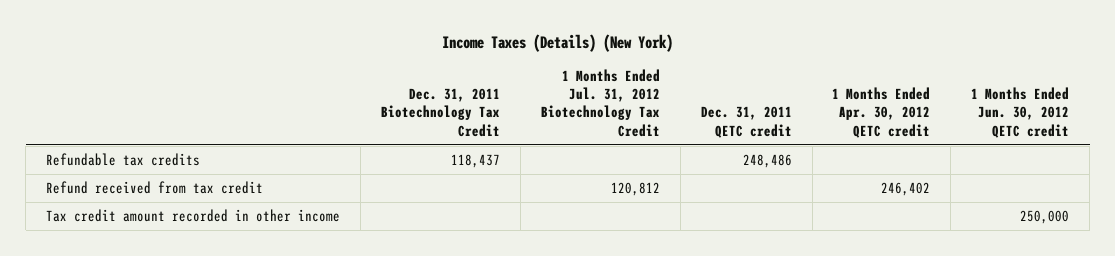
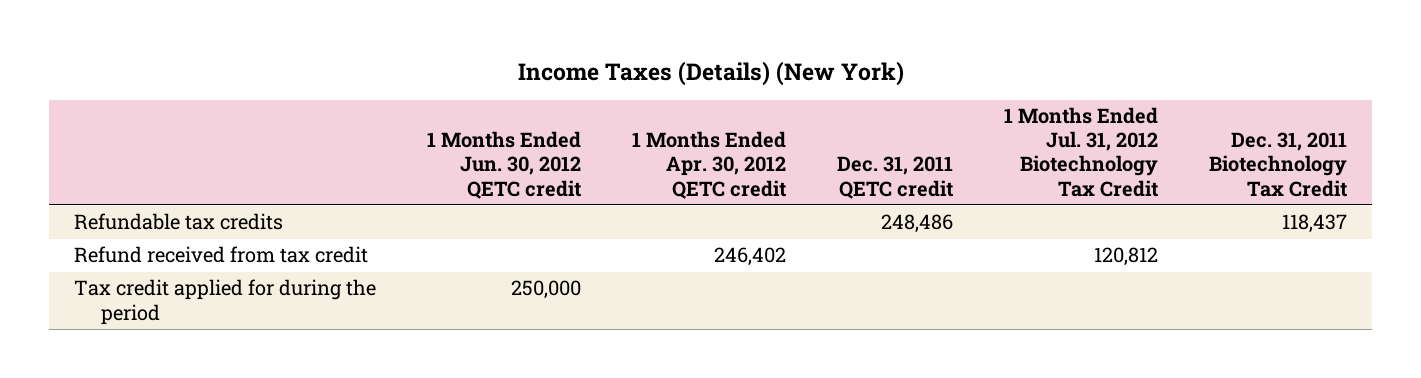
[45,209,340,223] Tax credit amount recorded in other income -> none
none -> [74,279,377,325] Tax credit applied for during the period

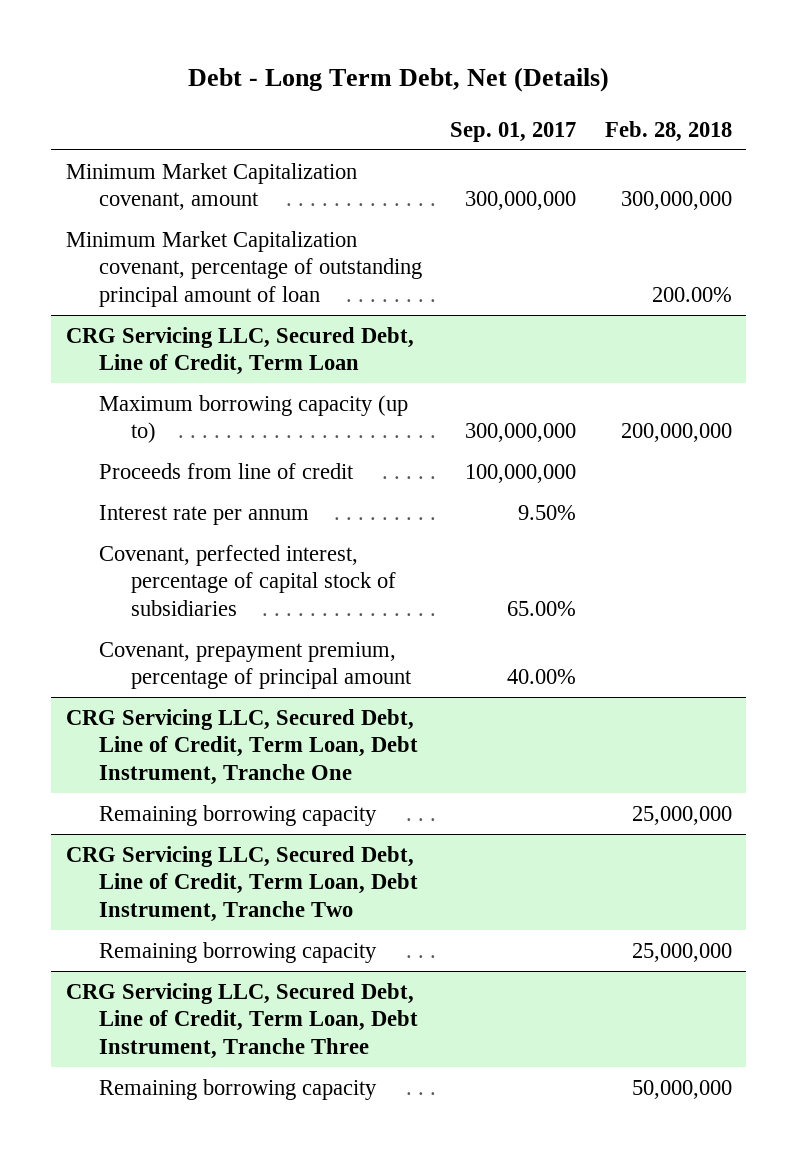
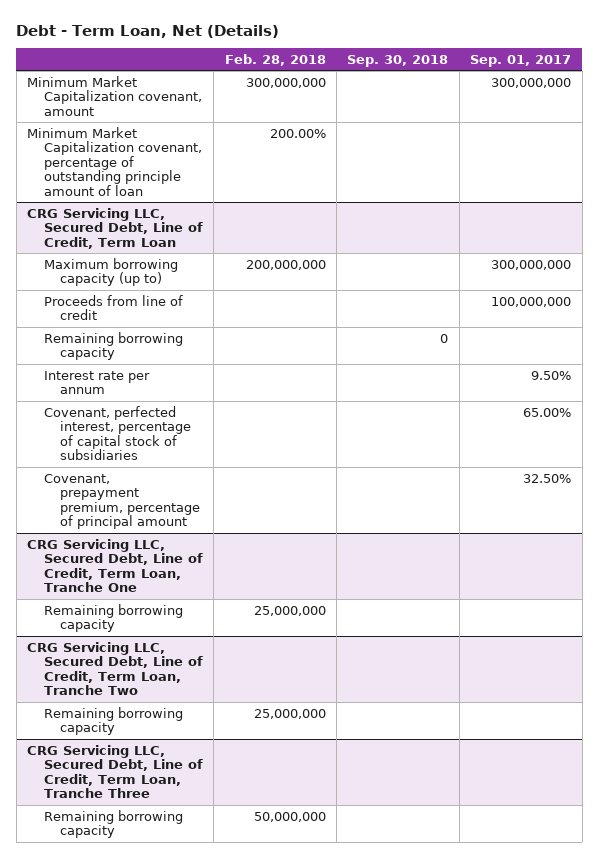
[187,67,609,93] Debt - Long Term Debt, Net (Details) -> [16,24,280,38] Debt - Term Loan, Net (Details)
none -> [347,54,449,67] Sep. 30, 2018
[65,230,422,308] Minimum Market Capitalization covenant, percentage of outstanding principal amount of loan -> [27,126,202,197] Minimum Market Capitalization covenant, percentage of outstanding principle amount of loan
none -> [43,331,183,361] Remaining borrowing capacity
[507,669,577,685] 40.00% -> [523,473,572,483] 32.50%
[65,708,418,786] CRG Servicing LLC, Secured Debt, Line of Credit, Term Loan, Debt Instrument, Tranche One -> [27,538,203,593] CRG Servicing LLC, Secured Debt, Line of Credit, Term Loan, Tranche One
[65,845,418,923] CRG Servicing LLC, Secured Debt, Line of Credit, Term Loan, Debt Instrument, Tranche Two -> [27,641,203,696] CRG Servicing LLC, Secured Debt, Line of Credit, Term Loan, Tranche Two
[65,982,418,1060] CRG Servicing LLC, Secured Debt, Line of Credit, Term Loan, Debt Instrument, Tranche Three -> [27,744,203,799] CRG Servicing LLC, Secured Debt, Line of Credit, Term Loan, Tranche Three

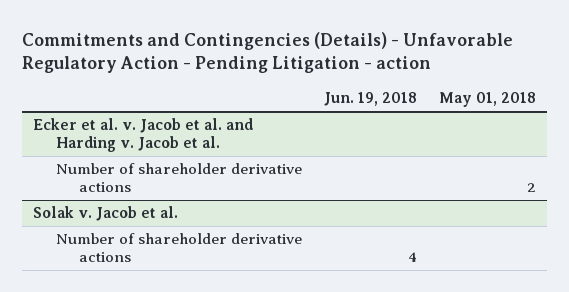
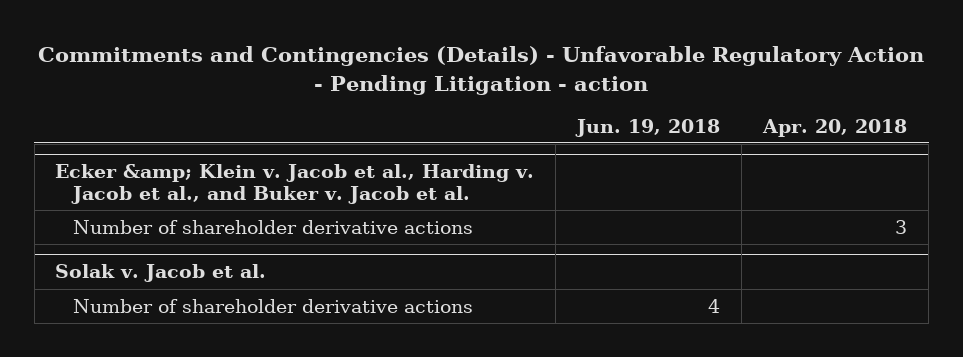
[438,92,536,108] May 01, 2018 -> none
none -> [762,118,908,137] Apr. 20, 2018
[32,118,253,153] Ecker et al. v. Jacob et al. and Harding v. Jacob et al. -> [55,164,535,204] Ecker &amp; Klein v. Jacob et al., Harding v. Jacob et al., and Buker v. Jacob et al.

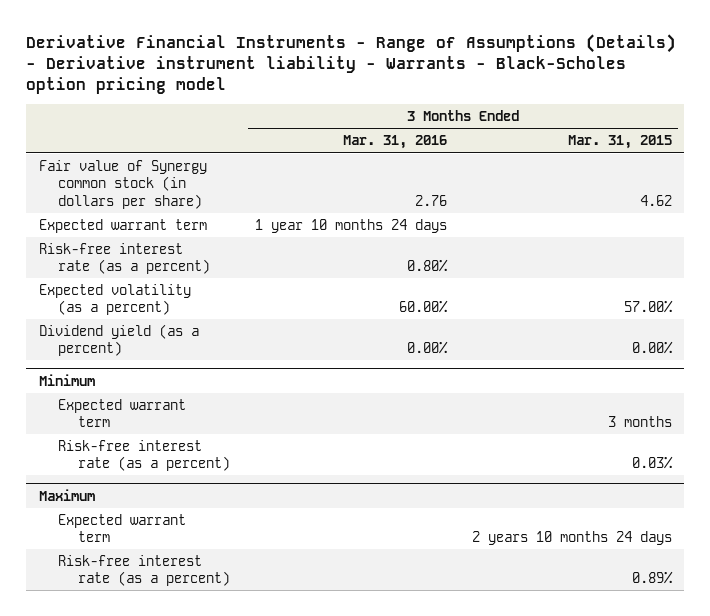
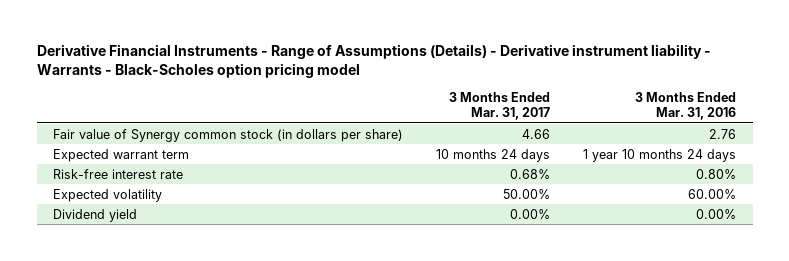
[567,135,672,150] Mar. 31, 2015 -> none
none -> [449,91,551,120] 3 Months Ended Mar. 31, 2017
[38,373,95,386] Minimum -> none
[58,398,187,428] Expected warrant term -> none
[58,439,230,472] Risk-free interest rate (as a percent) -> none
[38,488,95,501] Maximum -> none
[58,513,187,543] Expected warrant term -> none
[58,554,230,587] Risk-free interest rate (as a percent) -> none
[38,242,211,275] Risk-free interest rate (as a percent) -> [53,168,184,179] Risk-free interest rate
[38,283,191,316] Expected volatility (as a percent) -> [53,188,163,202] Expected volatility
[38,323,199,357] Dividend yield (as a percent) -> [53,208,138,222] Dividend yield

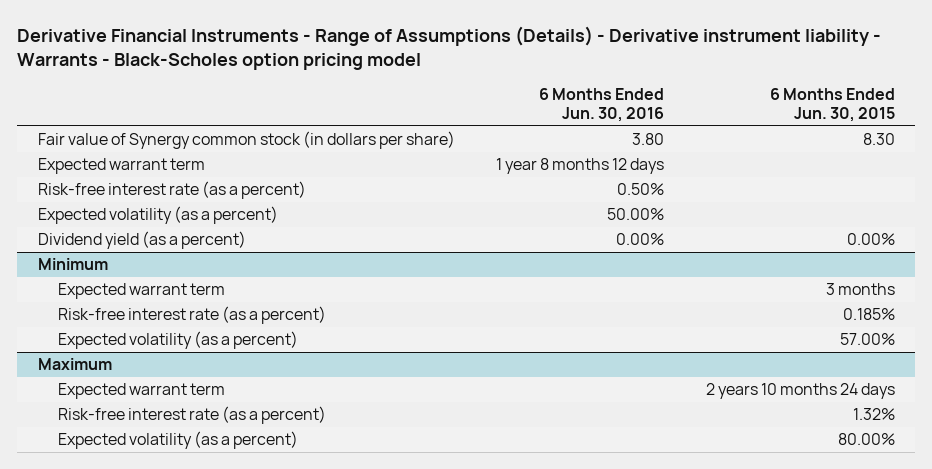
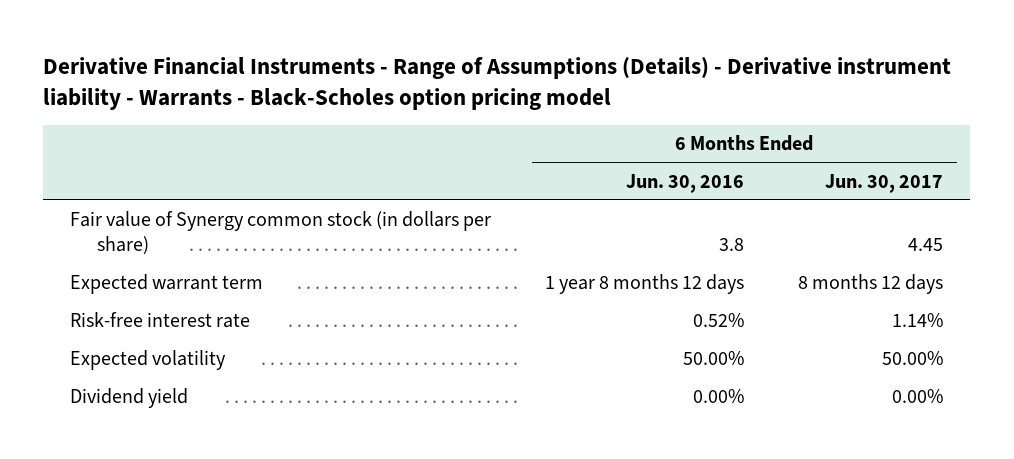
[769,88,895,123] 6 Months Ended Jun. 30, 2015 -> none
none -> [825,173,944,193] Jun. 30, 2017
[632,133,665,146] 3.80 -> [719,238,745,252] 3.8
[37,258,108,271] Minimum -> none
[58,283,226,300] Expected warrant term -> none
[58,306,327,325] Risk-free interest rate (as a percent) -> none
[58,331,299,350] Expected volatility (as a percent) -> none
[37,358,112,371] Maximum -> none
[58,383,226,400] Expected warrant term -> none
[58,406,327,425] Risk-free interest rate (as a percent) -> none
[58,431,299,450] Expected volatility (as a percent) -> none
[37,181,306,200] Risk-free interest rate (as a percent) -> [70,312,251,329] Risk-free interest rate
[617,183,665,196] 0.50% -> [693,313,745,328] 0.52%
[37,206,278,225] Expected volatility (as a percent) -> [70,350,227,371] Expected volatility
[37,231,246,250] Dividend yield (as a percent) -> [70,388,189,409] Dividend yield

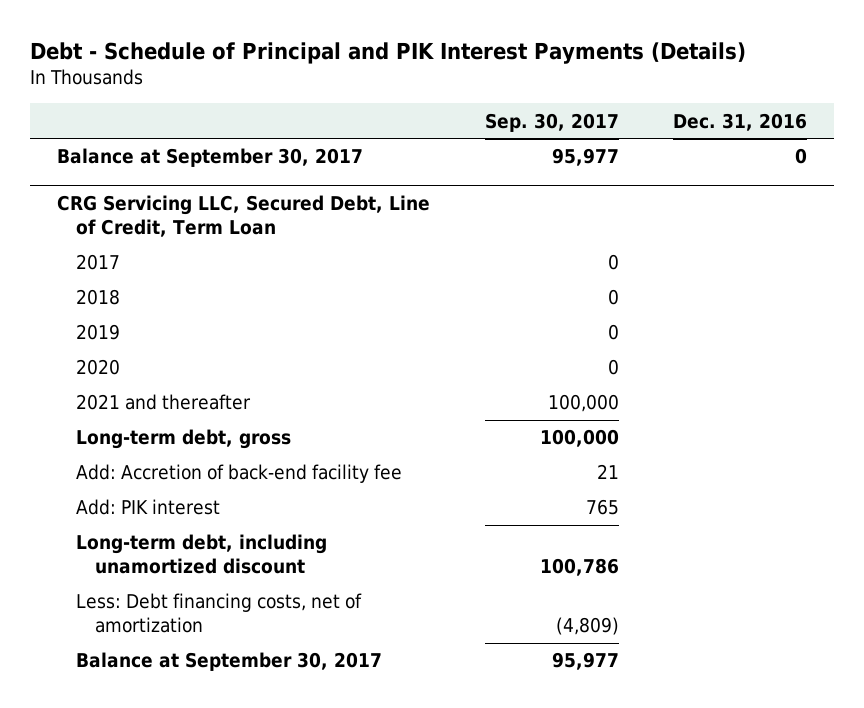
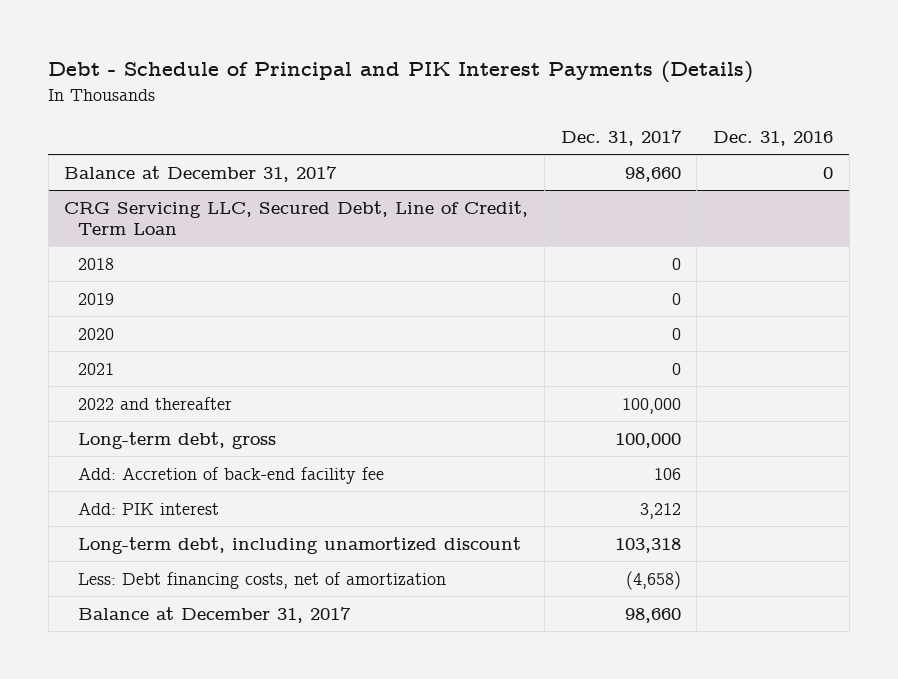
[484,112,619,132] Sep. 30, 2017 -> none
none -> [560,129,682,146] Dec. 31, 2017
[57,148,364,168] Balance at September 30, 2017 -> [64,165,338,182] Balance at December 31, 2017
[76,254,121,271] 2017 -> none
none -> [77,362,114,375] 2021
[76,394,252,411] 2021 and thereafter -> [77,396,232,410] 2022 and thereafter
[76,652,383,672] Balance at September 30, 2017 -> [77,606,351,623] Balance at December 31, 2017

